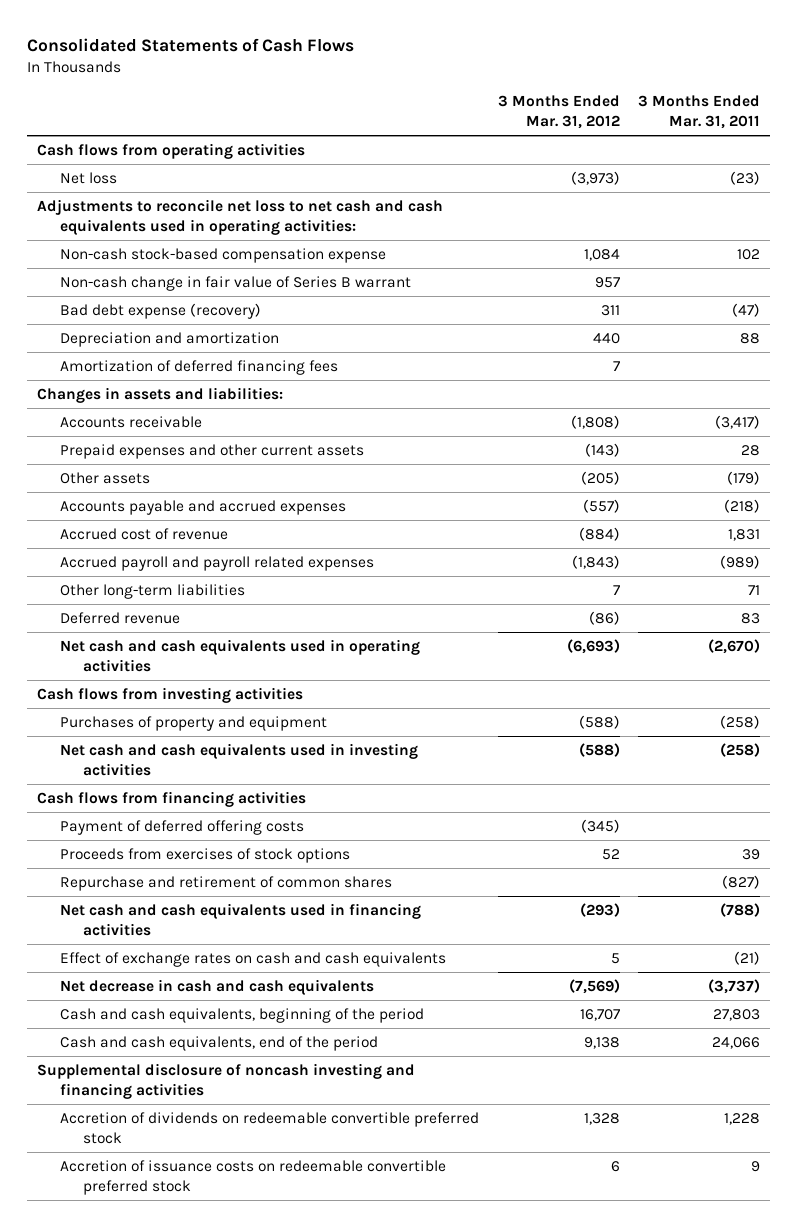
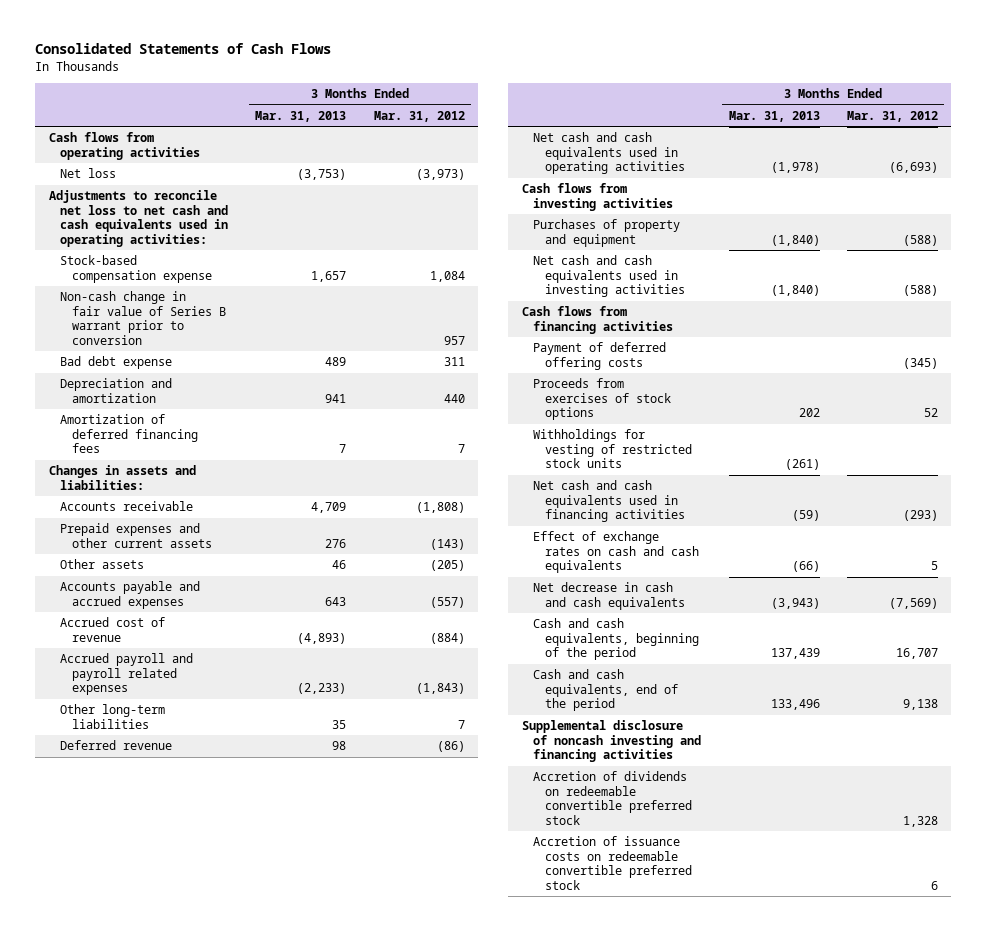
[638,95,761,129] 3 Months Ended Mar. 31, 2011 -> none
none -> [255,110,347,122] Mar. 31, 2013
[59,247,386,263] Non-cash stock-based compensation expense -> [60,255,212,283] Stock-based compensation expense
[59,275,411,291] Non-cash change in fair value of Series B warrant -> [60,291,226,345] Non-cash change in fair value of Series B warrant prior to conversion
[59,302,261,319] Bad debt expense (recovery) -> [60,356,173,370] Bad debt expense
[59,875,392,891] Repurchase and retirement of common shares -> none
none -> [533,429,692,469] Withholdings for vesting of restricted stock units

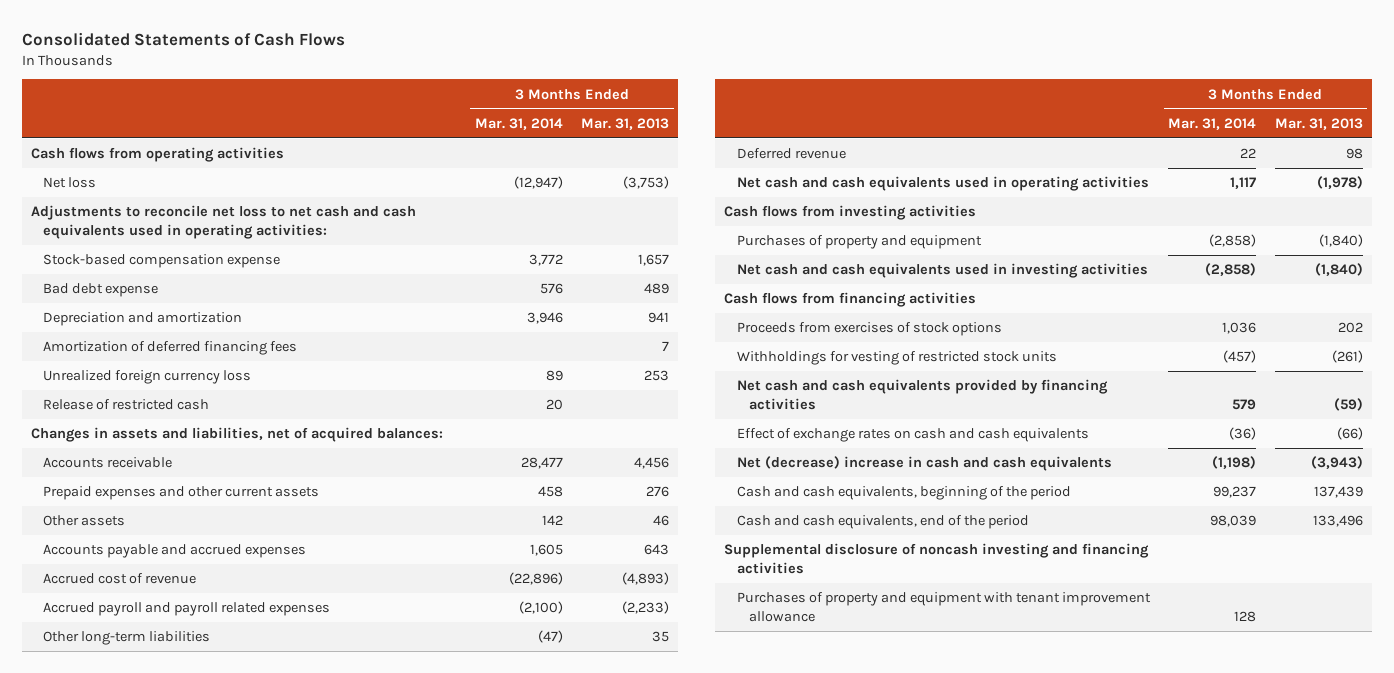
[373,110,465,122] Mar. 31, 2012 -> none
none -> [474,117,563,130] Mar. 31, 2014
[60,291,226,345] Non-cash change in fair value of Series B warrant prior to conversion -> none
none -> [43,370,252,385] Unrealized foreign currency loss
none -> [43,399,210,411] Release of restricted cash
[48,465,196,490] Changes in assets and liabilities: -> [30,427,443,443] Changes in assets and liabilities, net of acquired balances:
[311,502,347,514] 4,709 -> [634,457,670,470] 4,456
[533,342,667,370] Payment of deferred offering costs -> none
[533,480,685,523] Net cash and cash equivalents used in financing activities -> [736,379,1108,410] Net cash and cash equivalents provided by financing activities
[533,582,685,610] Net decrease in cash and cash equivalents -> [736,456,1112,472] Net (decrease) increase in cash and cash equivalents
[533,771,692,825] Accretion of dividends on redeemable convertible preferred stock -> none
[533,836,692,890] Accretion of issuance costs on redeemable convertible preferred stock -> none
none -> [736,592,1151,622] Purchases of property and equipment with tenant improvement allowance

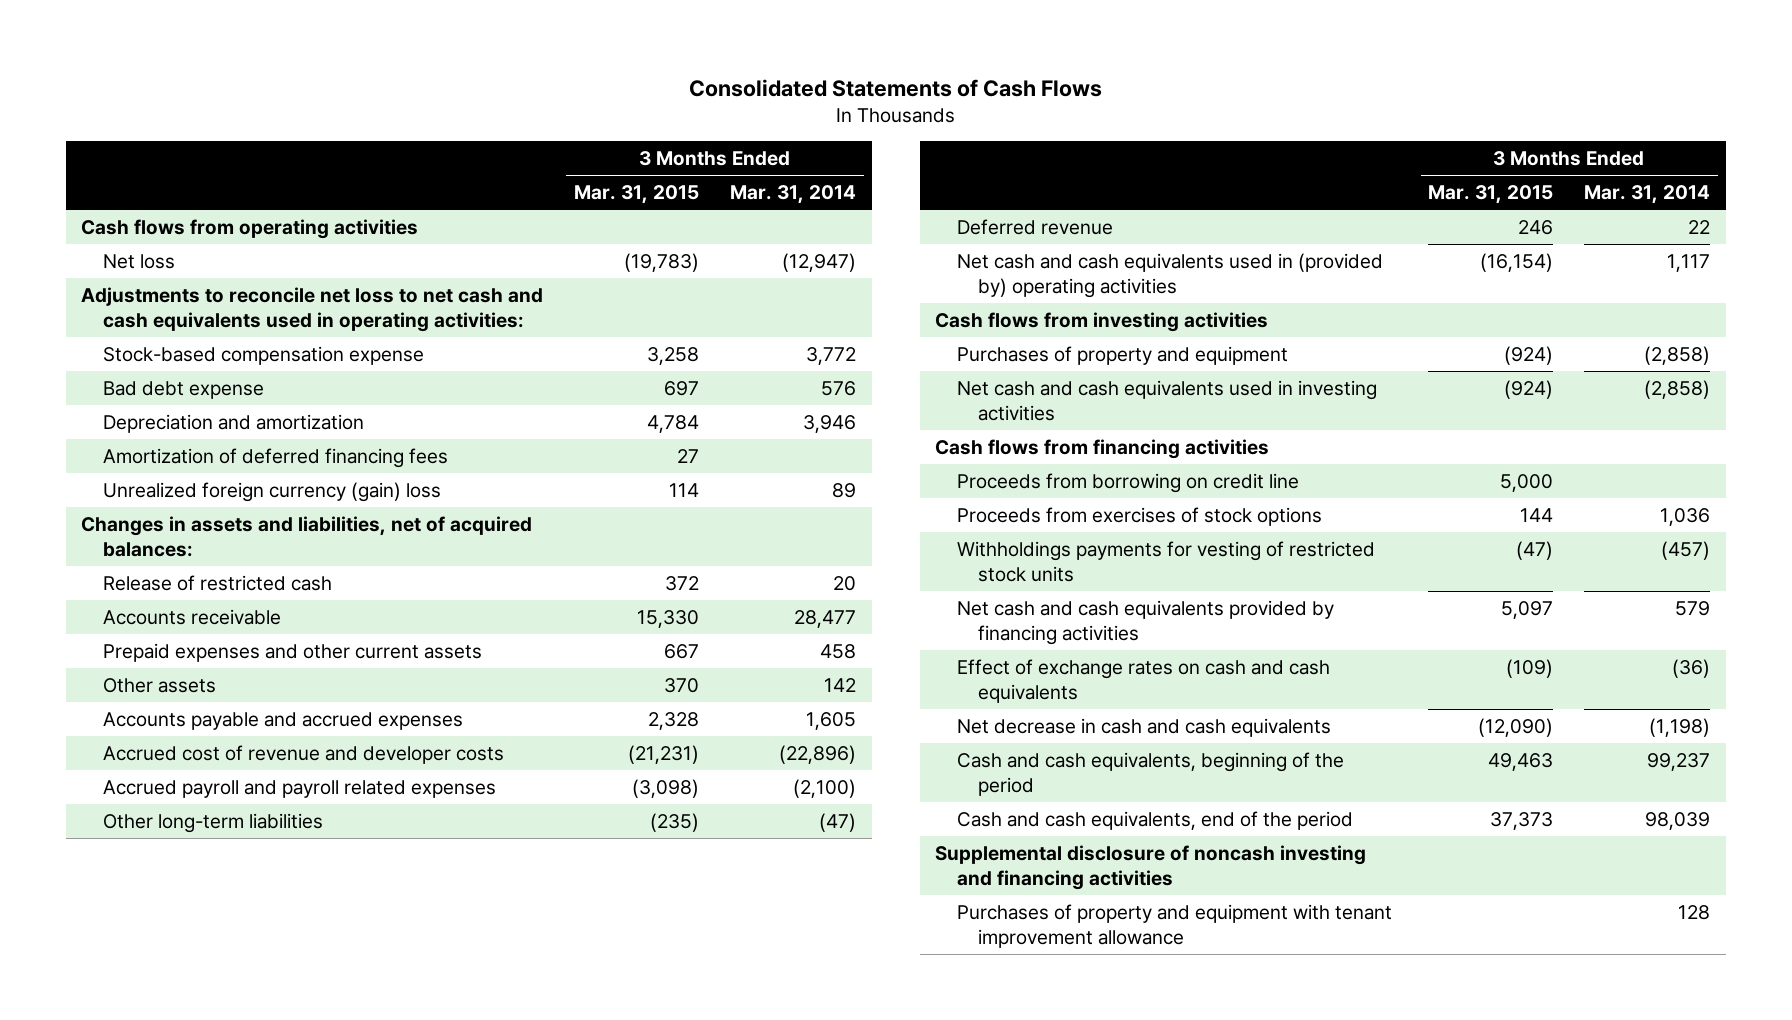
[581,117,670,130] Mar. 31, 2013 -> none
none -> [574,184,700,204] Mar. 31, 2015
[43,370,252,385] Unrealized foreign currency loss -> [102,481,441,502] Unrealized foreign currency (gain) loss
[43,399,210,411] Release of restricted cash -> [102,574,332,591] Release of restricted cash
[43,573,197,585] Accrued cost of revenue -> [102,744,504,764] Accrued cost of revenue and developer costs
[736,176,1149,192] Net cash and cash equivalents used in operating activities -> [956,252,1383,298] Net cash and cash equivalents used in (provided by) operating activities
none -> [956,472,1299,493] Proceeds from borrowing on credit line
[736,351,1057,366] Withholdings for vesting of restricted stock units -> [956,540,1375,582] Withholdings payments for vesting of restricted stock units
[736,456,1112,472] Net (decrease) increase in cash and cash equivalents -> [956,717,1331,737] Net decrease in cash and cash equivalents

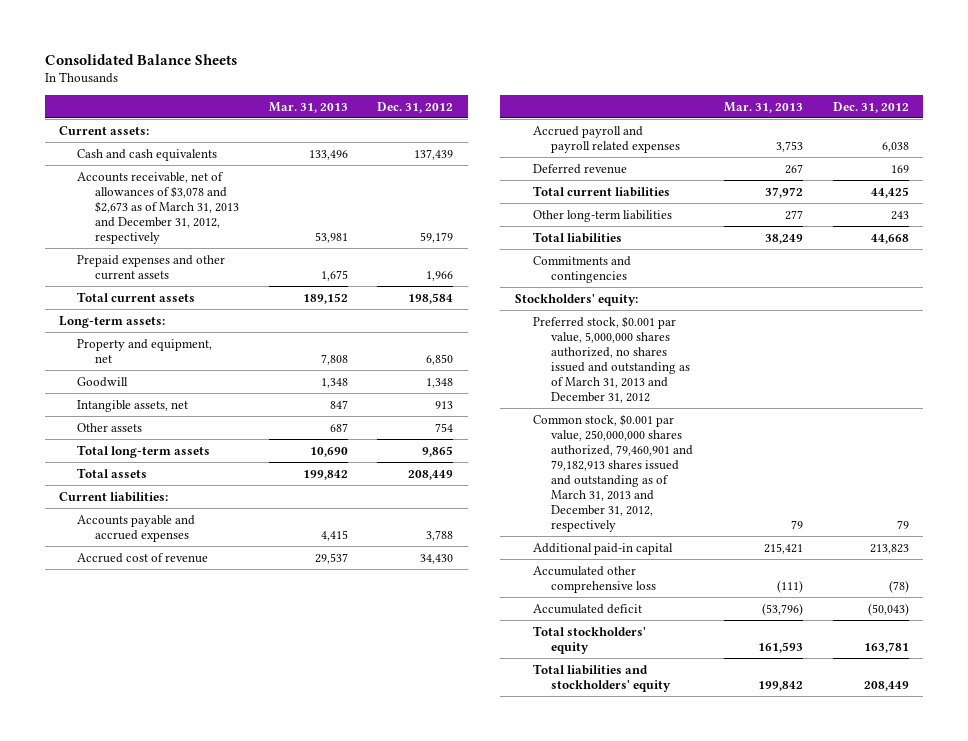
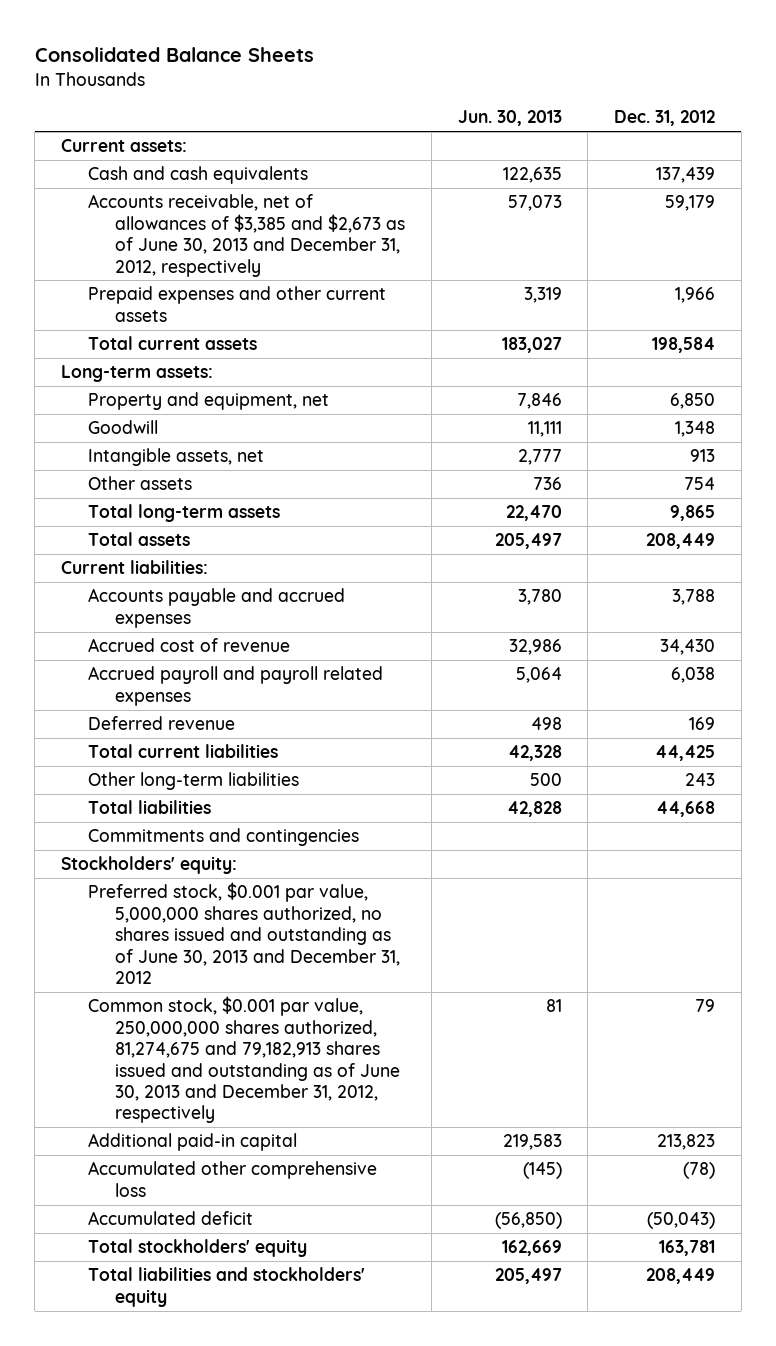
[268,101,348,113] Mar. 31, 2013 -> none
none -> [457,110,562,127] Jun. 30, 2013
[77,171,240,244] Accounts receivable, net of allowances of $3,078 and $2,673 as of March 31, 2013 and December 31, 2012, respectively -> [88,194,406,277] Accounts receivable, net of allowances of $3,385 and $2,673 as of June 30, 2013 and December 31, 2012, respectively
[532,315,690,403] Preferred stock, $0.001 par value, 5,000,000 shares authorized, no shares issued and outstanding as of March 31, 2013 and December 31, 2012 -> [88,882,401,985] Preferred stock, $0.001 par value, 5,000,000 shares authorized, no shares issued and outstanding as of June 30, 2013 and December 31, 2012
[532,413,693,532] Common stock, $0.001 par value, 250,000,000 shares authorized, 79,460,901 and 79,182,913 shares issued and outstanding as of March 31, 2013 and December 31, 2012, respectively -> [88,996,401,1124] Common stock, $0.001 par value, 250,000,000 shares authorized, 81,274,675 and 79,182,913 shares issued and outstanding as of June 30, 2013 and December 31, 2012, respectively

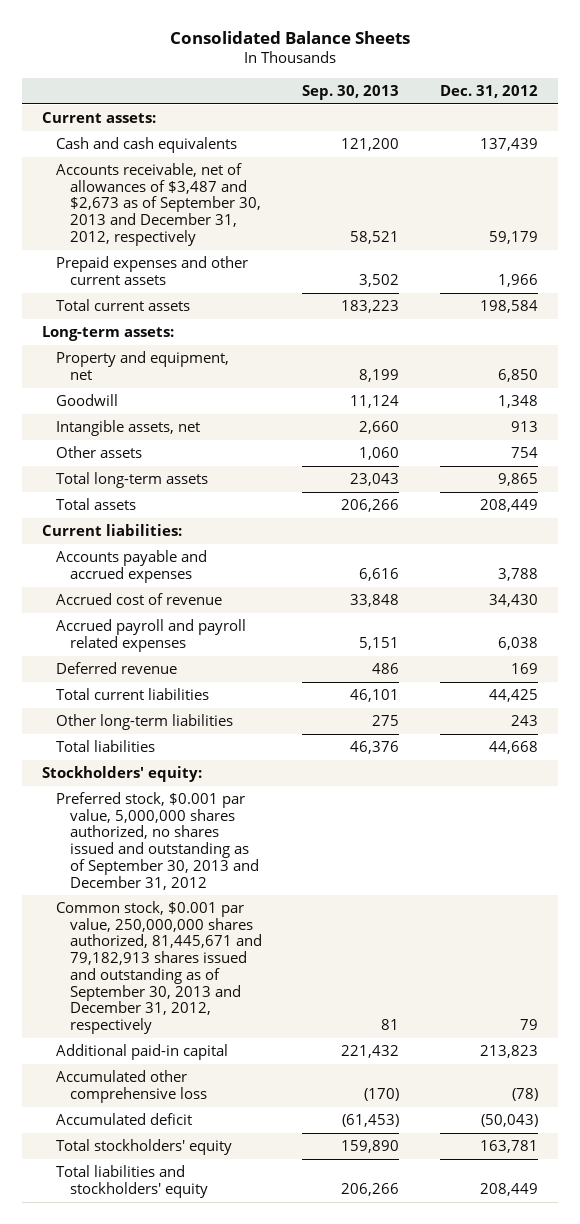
[457,110,562,127] Jun. 30, 2013 -> none
none -> [302,84,400,100] Sep. 30, 2013
[88,194,406,277] Accounts receivable, net of allowances of $3,385 and $2,673 as of June 30, 2013 and December 31, 2012, respectively -> [55,163,261,246] Accounts receivable, net of allowances of $3,487 and $2,673 as of September 30, 2013 and December 31, 2012, respectively
[88,828,360,847] Commitments and contingencies -> none
[88,882,401,985] Preferred stock, $0.001 par value, 5,000,000 shares authorized, no shares issued and outstanding as of June 30, 2013 and December 31, 2012 -> [55,792,259,890] Preferred stock, $0.001 par value, 5,000,000 shares authorized, no shares issued and outstanding as of September 30, 2013 and December 31, 2012
[88,996,401,1124] Common stock, $0.001 par value, 250,000,000 shares authorized, 81,274,675 and 79,182,913 shares issued and outstanding as of June 30, 2013 and December 31, 2012, respectively -> [55,901,262,1034] Common stock, $0.001 par value, 250,000,000 shares authorized, 81,445,671 and 79,182,913 shares issued and outstanding as of September 30, 2013 and December 31, 2012, respectively

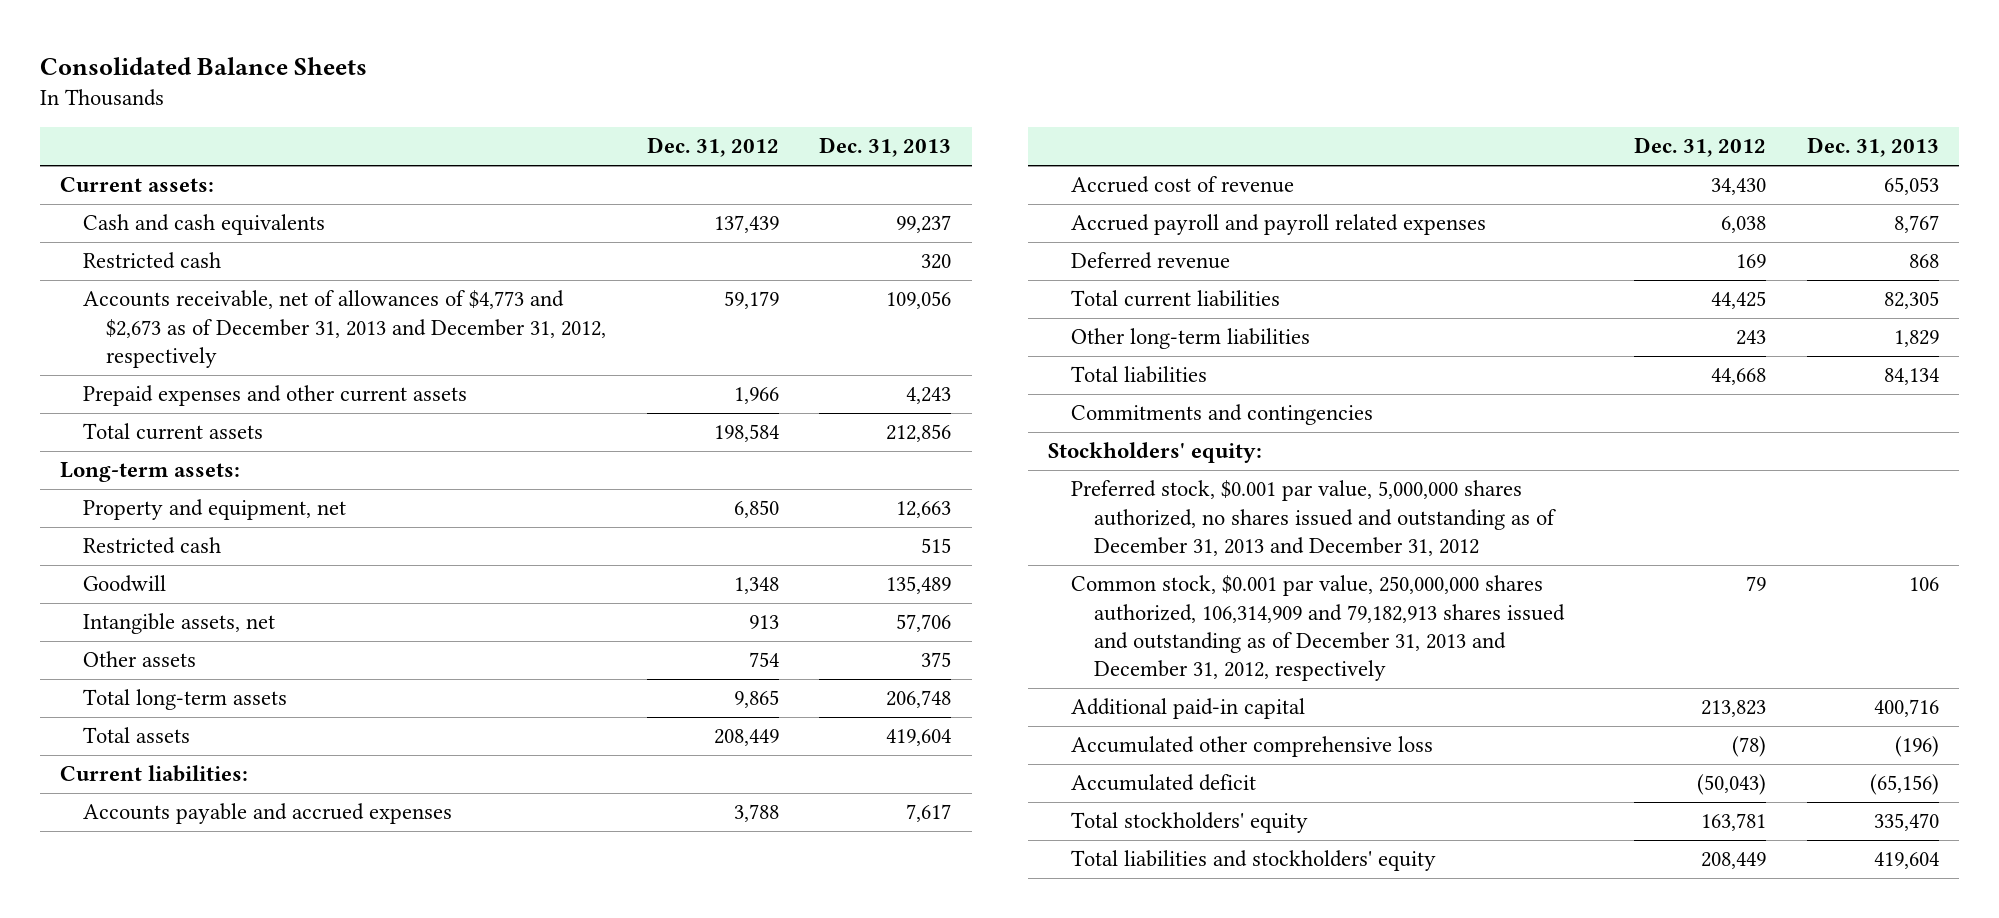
[302,84,400,100] Sep. 30, 2013 -> none
none -> [819,137,952,158] Dec. 31, 2013
none -> [83,252,222,270] Restricted cash
[55,163,261,246] Accounts receivable, net of allowances of $3,487 and $2,673 as of September 30, 2013 and December 31, 2012, respectively -> [83,290,607,368] Accounts receivable, net of allowances of $4,773 and $2,673 as of December 31, 2013 and December 31, 2012, respectively
none -> [83,537,222,555] Restricted cash
none -> [1070,404,1373,426] Commitments and contingencies
[55,792,259,890] Preferred stock, $0.001 par value, 5,000,000 shares authorized, no shares issued and outstanding as of September 30, 2013 and December 31, 2012 -> [1070,480,1556,556] Preferred stock, $0.001 par value, 5,000,000 shares authorized, no shares issued and outstanding as of December 31, 2013 and December 31, 2012
[55,901,262,1034] Common stock, $0.001 par value, 250,000,000 shares authorized, 81,445,671 and 79,182,913 shares issued and outstanding as of September 30, 2013 and December 31, 2012, respectively -> [1070,575,1565,682] Common stock, $0.001 par value, 250,000,000 shares authorized, 106,314,909 and 79,182,913 shares issued and outstanding as of December 31, 2013 and December 31, 2012, respectively

